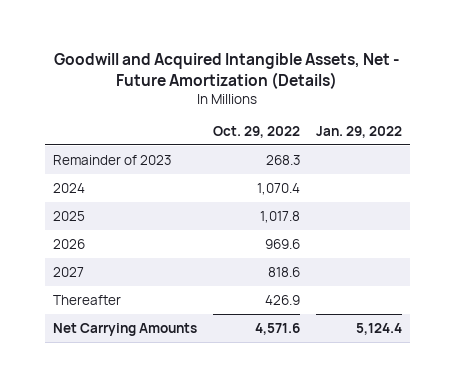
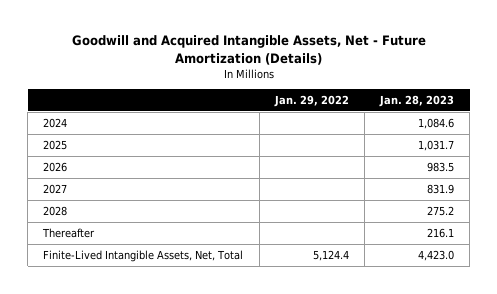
[212,125,300,138] Oct. 29, 2022 -> none
none -> [379,94,455,107] Jan. 28, 2023
[52,154,171,165] Remainder of 2023 -> none
none -> [43,205,68,216] 2028
[52,322,197,336] Net Carrying Amounts -> [43,249,244,262] Finite-Lived Intangible Assets, Net, Total

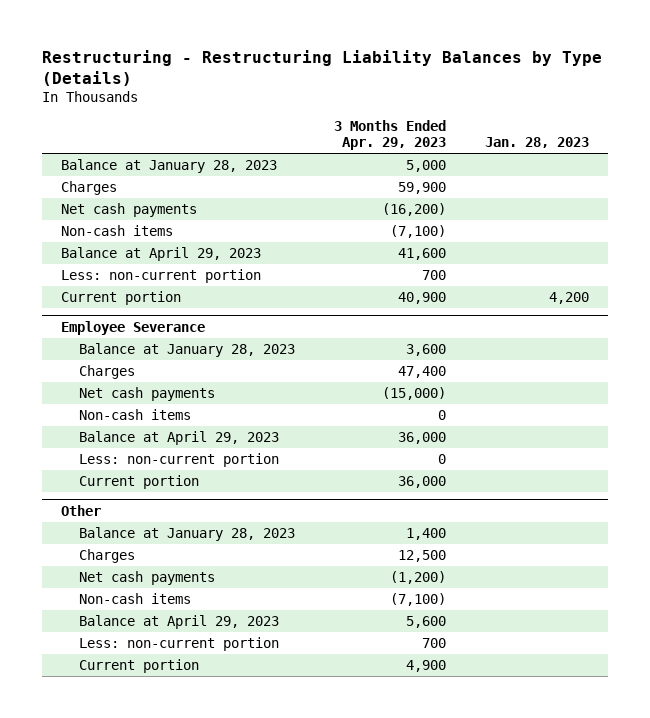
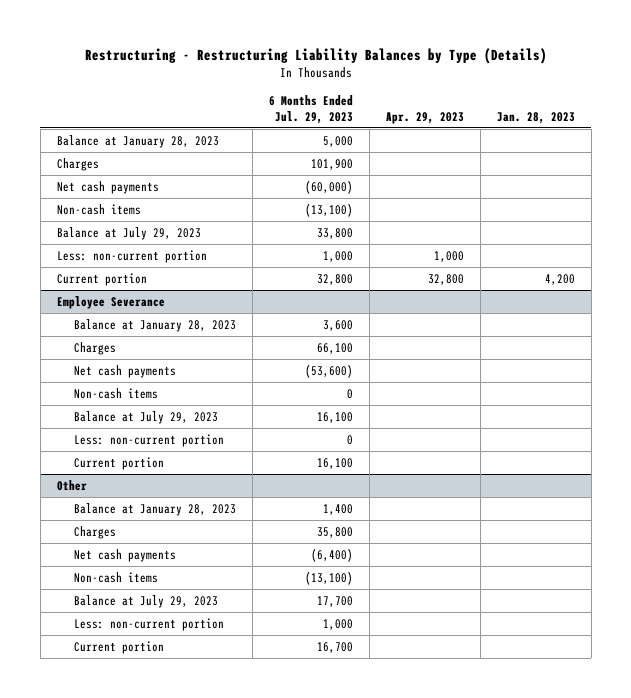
[334,120,447,151] 3 Months Ended Apr. 29, 2023 -> none
none -> [268,95,353,124] 6 Months Ended Jul. 29, 2023
none -> [385,111,464,124] Apr. 29, 2023
[60,246,261,261] Balance at April 29, 2023 -> [56,226,201,240] Balance at July 29, 2023
[79,430,280,445] Balance at April 29, 2023 -> [73,410,218,424] Balance at July 29, 2023
[79,614,280,629] Balance at April 29, 2023 -> [73,594,218,608] Balance at July 29, 2023

